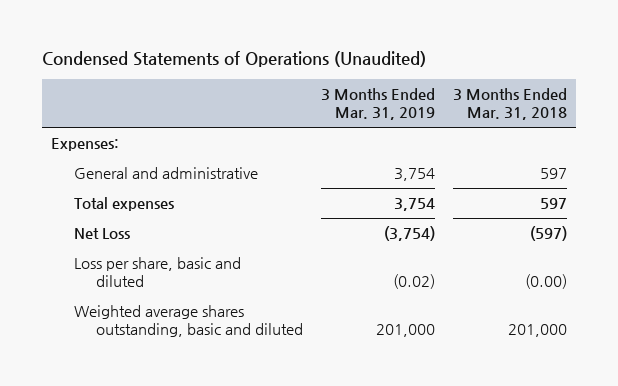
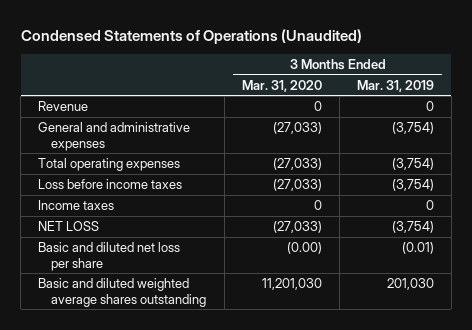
[452,87,567,121] 3 Months Ended Mar. 31, 2018 -> none
none -> [241,79,322,92] Mar. 31, 2020
[50,137,119,151] Expenses: -> none
none -> [38,101,89,112] Revenue
[73,166,258,179] General and administrative -> [38,122,191,151] General and administrative expenses
[394,167,436,181] 3,754 -> [391,122,434,135] (3,754)
[73,196,174,211] Total expenses -> [38,158,181,172] Total operating expenses
[394,197,436,211] 3,754 -> [391,158,434,171] (3,754)
none -> [38,179,183,190] Loss before income taxes
none -> [38,200,115,211] Income taxes
[73,227,130,239] Net Loss -> [38,221,100,232] NET LOSS
[73,256,241,288] Loss per share, basic and diluted -> [38,242,181,271] Basic and diluted net loss per share
[393,274,436,290] (0.02) -> [401,242,434,255] (0.01)
[73,304,304,338] Weighted average shares outstanding, basic and diluted -> [38,278,207,307] Basic and diluted weighted average shares outstanding
[376,324,436,338] 201,000 -> [386,278,434,291] 201,030

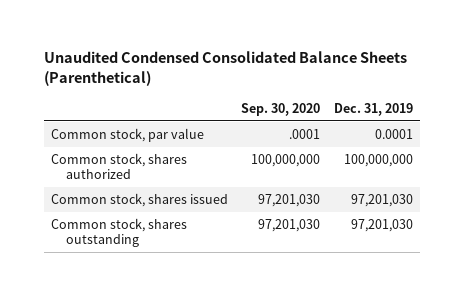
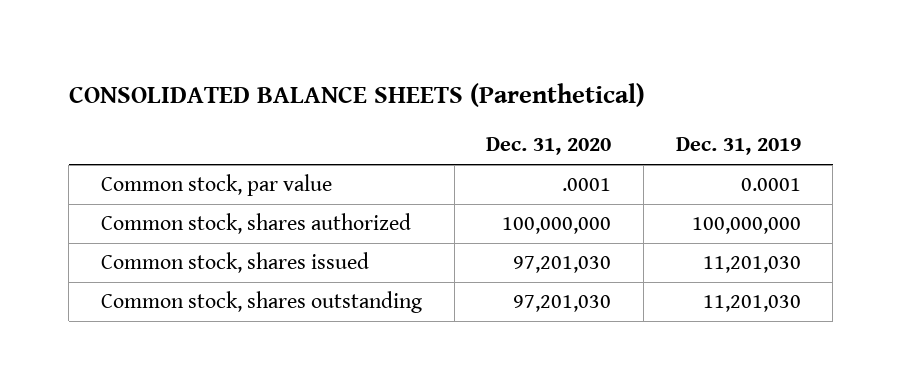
[43,51,407,87] Unaudited Condensed Consolidated Balance Sheets (Parenthetical) -> [68,82,645,107] CONSOLIDATED BALANCE SHEETS (Parenthetical)
[241,103,321,117] Sep. 30, 2020 -> none
none -> [486,137,612,156] Dec. 31, 2020
[351,194,414,208] 97,201,030 -> [702,256,801,274] 11,201,030
[351,219,414,233] 97,201,030 -> [702,295,801,313] 11,201,030

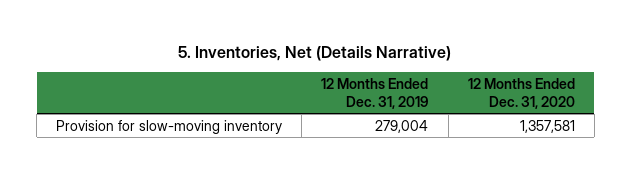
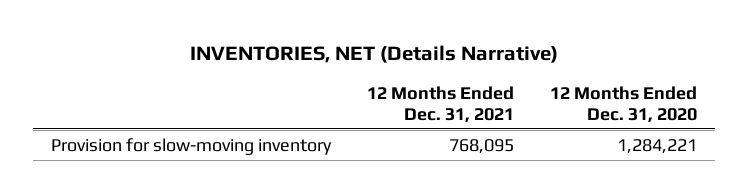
[178,46,452,62] 5. Inventories, Net (Details Narrative) -> [189,45,558,64] INVENTORIES, NET (Details Narrative)
[321,77,429,109] 12 Months Ended Dec. 31, 2019 -> none
none -> [366,85,514,123] 12 Months Ended Dec. 31, 2021
[519,119,575,133] 1,357,581 -> [616,138,697,154] 1,284,221

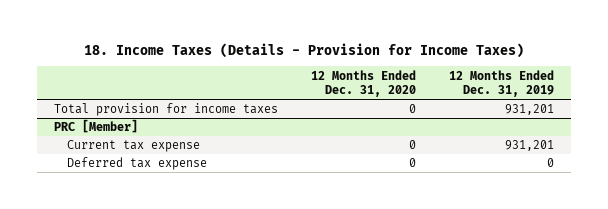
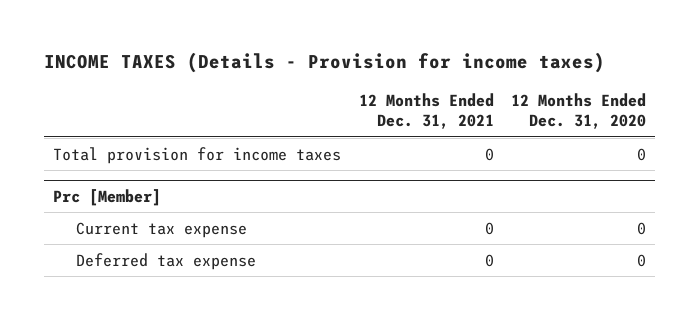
[84,42,525,58] 18. Income Taxes (Details - Provision for Income Taxes) -> [43,52,605,74] INCOME TAXES (Details - Provision for income taxes)
[449,69,555,98] 12 Months Ended Dec. 31, 2019 -> none
none -> [358,93,494,130] 12 Months Ended Dec. 31, 2021
[53,119,138,134] PRC [Member] -> [52,188,161,206] Prc [Member]

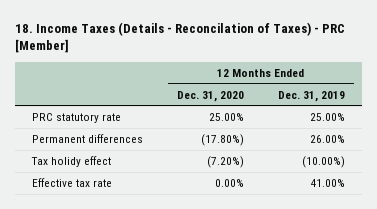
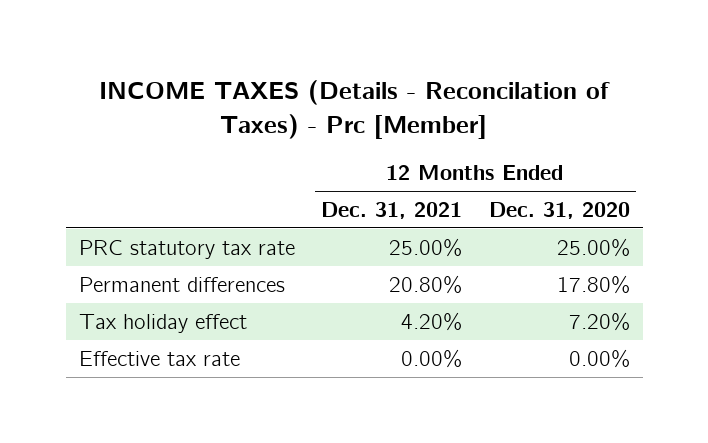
[14,21,345,54] 18. Income Taxes (Details - Reconcilation of Taxes) - PRC [Member] -> [99,80,611,139] INCOME TAXES (Details - Reconcilation of Taxes) - Prc [Member]
[278,90,346,102] Dec. 31, 2019 -> none
none -> [321,201,463,219] Dec. 31, 2021
[31,112,121,123] PRC statutory rate -> [78,239,295,259] PRC statutory tax rate
[200,133,244,146] (17.80%) -> [556,274,630,294] 17.80%
[30,155,111,167] Tax holidy effect -> [78,313,247,333] Tax holiday effect
[206,155,244,168] (7.20%) -> [568,311,630,331] 7.20%

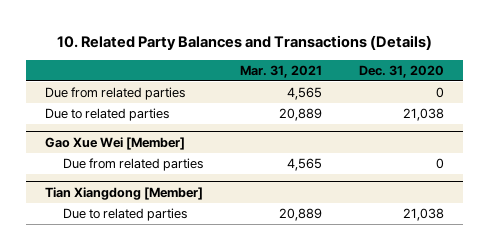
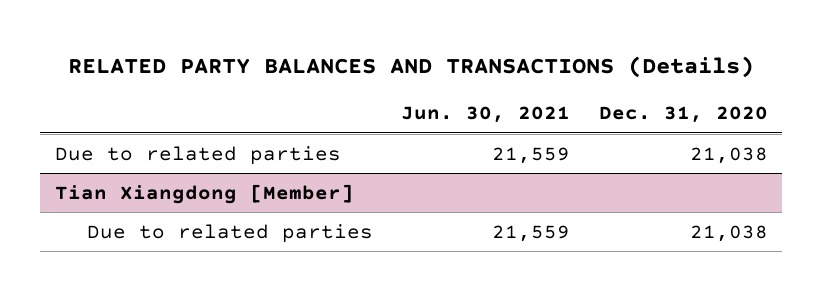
[56,34,432,50] 10. Related Party Balances and Transactions (Details) -> [68,55,755,78] RELATED PARTY BALANCES AND TRANSACTIONS (Details)
[240,64,323,78] Mar. 31, 2021 -> none
none -> [401,106,571,124] Jun. 30, 2021
[44,87,185,101] Due from related parties -> none
[44,136,185,150] Gao Xue Wei [Member] -> none
[63,158,204,172] Due from related parties -> none

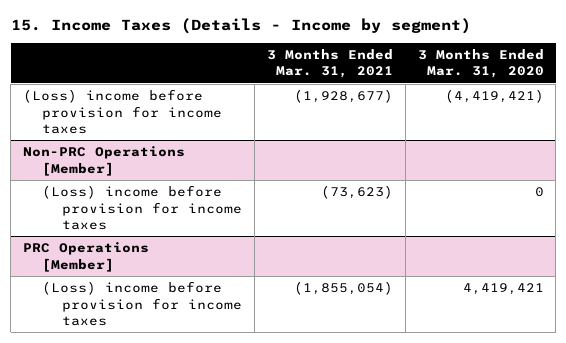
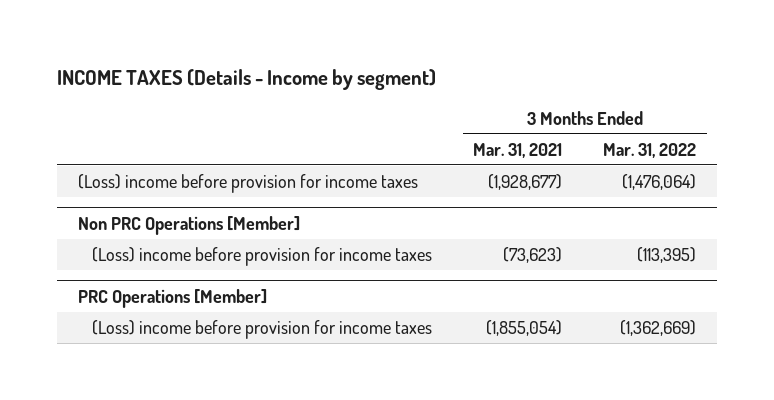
[10,18,471,35] 15. Income Taxes (Details - Income by segment) -> [57,68,437,90] INCOME TAXES (Details - Income by segment)
[417,48,544,79] 3 Months Ended Mar. 31, 2020 -> none
none -> [603,142,697,158] Mar. 31, 2022
[22,146,185,176] Non-PRC Operations [Member] -> [77,215,300,235] Non PRC Operations [Member]

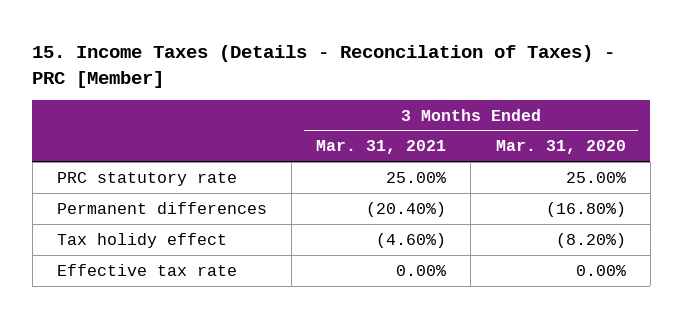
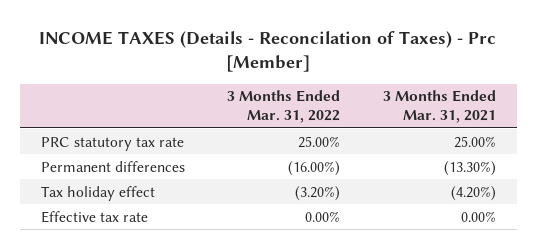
[32,45,616,88] 15. Income Taxes (Details - Reconcilation of Taxes) - PRC [Member] -> [39,30,497,73] INCOME TAXES (Details - Reconcilation of Taxes) - Prc [Member]
[495,140,626,155] Mar. 31, 2020 -> none
none -> [227,90,341,124] 3 Months Ended Mar. 31, 2022
[56,171,237,186] PRC statutory rate -> [41,136,185,151] PRC statutory tax rate
[366,201,447,217] (20.40%) -> [443,160,496,176] (13.30%)
[56,232,227,248] Tax holidy effect -> [41,185,156,201] Tax holiday effect
[376,232,447,248] (4.60%) -> [450,185,496,201] (4.20%)

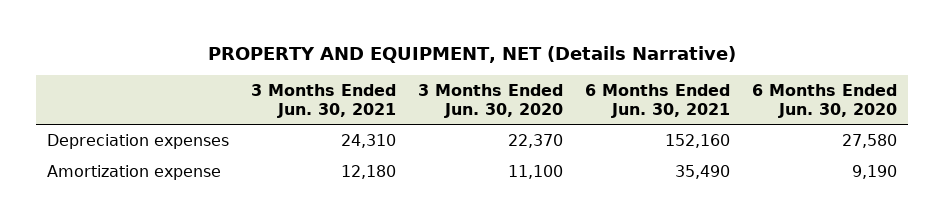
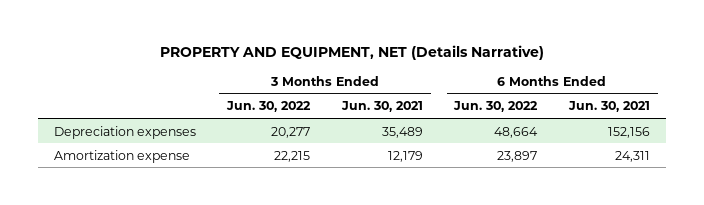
[418,84,564,118] 3 Months Ended Jun. 30, 2020 -> none
[752,84,898,118] 6 Months Ended Jun. 30, 2020 -> none
none -> [226,101,312,113] Jun. 30, 2022
none -> [453,101,539,113] Jun. 30, 2022
[340,133,396,148] 24,310 -> [381,126,423,138] 35,489
[665,133,731,148] 152,160 -> [608,126,651,138] 152,156
[340,164,396,179] 12,180 -> [387,150,423,162] 12,179
[675,164,731,179] 35,490 -> [615,150,651,162] 24,311

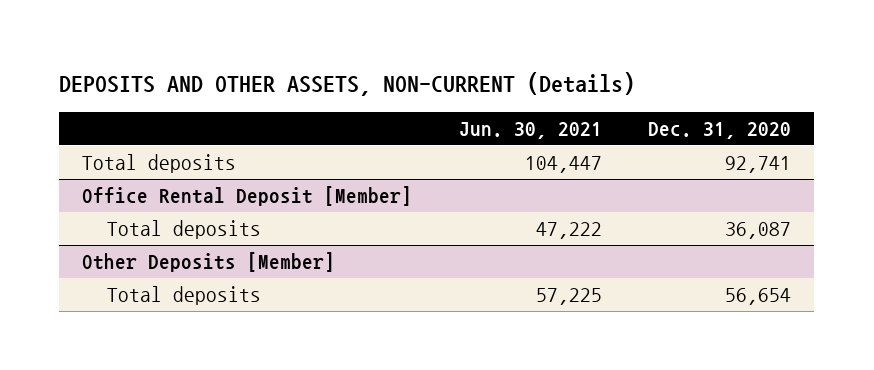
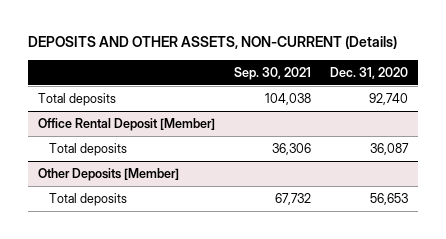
[458,121,602,139] Jun. 30, 2021 -> none
none -> [234,66,312,80] Sep. 30, 2021
[725,155,792,173] 92,741 -> [369,92,409,105] 92,740
[725,287,792,305] 56,654 -> [370,192,409,205] 56,653

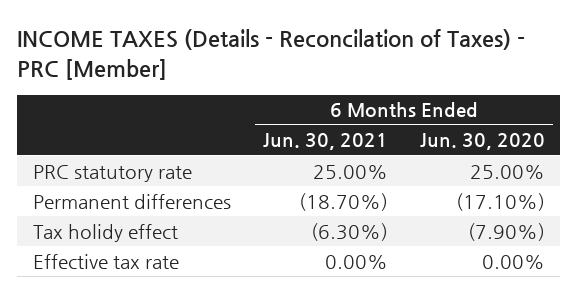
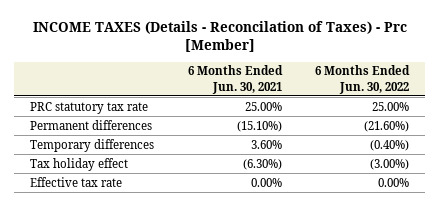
[17,29,526,80] INCOME TAXES (Details - Reconcilation of Taxes) - PRC [Member] -> [32,20,407,53] INCOME TAXES (Details - Reconcilation of Taxes) - Prc [Member]
[419,133,545,151] Jun. 30, 2020 -> none
none -> [314,65,410,94] 6 Months Ended Jun. 30, 2022
[32,164,192,182] PRC statutory rate -> [30,101,149,114] PRC statutory tax rate
[298,192,388,211] (18.70%) -> [236,120,282,132] (15.10%)
none -> [30,138,155,152] Temporary differences
[32,223,178,242] Tax holidy effect -> [30,157,129,171] Tax holiday effect

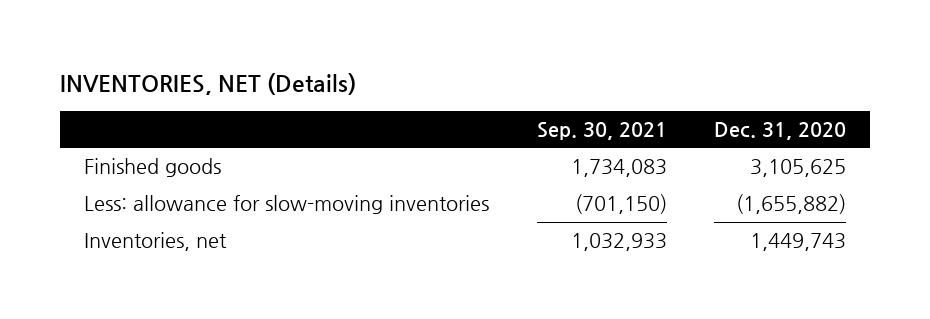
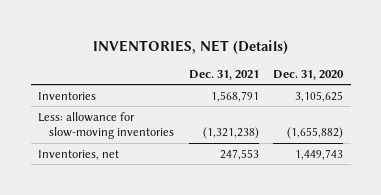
[536,121,667,140] Sep. 30, 2021 -> none
none -> [188,69,259,80] Dec. 31, 2021
[84,158,222,178] Finished goods -> [38,91,97,100] Inventories

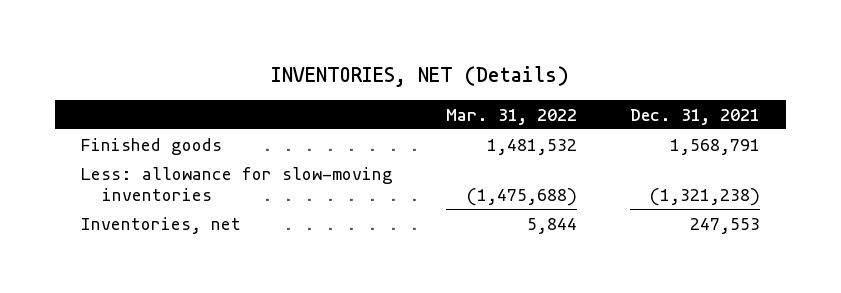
[273,69,345,80] Dec. 31, 2020 -> none
none -> [445,108,577,125] Mar. 31, 2022
[38,91,97,100] Inventories -> [81,137,223,155] Finished goods

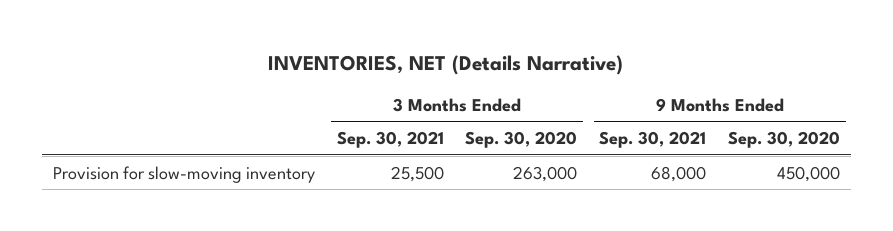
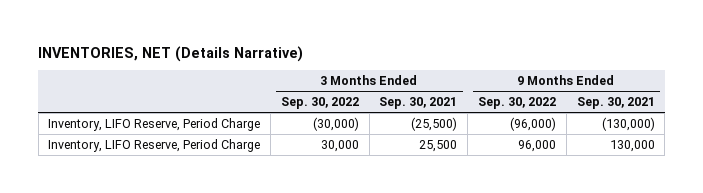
[465,131,578,149] Sep. 30, 2020 -> none
[728,131,841,149] Sep. 30, 2020 -> none
none -> [280,97,359,110] Sep. 30, 2022
none -> [478,97,557,110] Sep. 30, 2022
[52,165,315,183] Provision for slow-moving inventory -> none
none -> [48,117,261,131] Inventory, LIFO Reserve, Period Charge
none -> [48,138,261,152] Inventory, LIFO Reserve, Period Charge

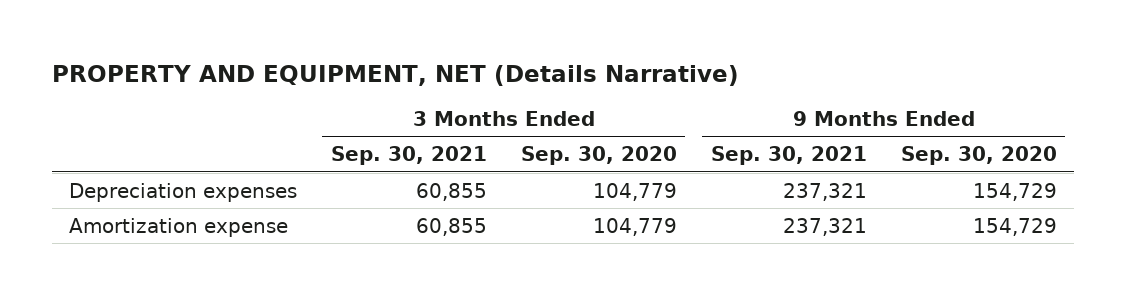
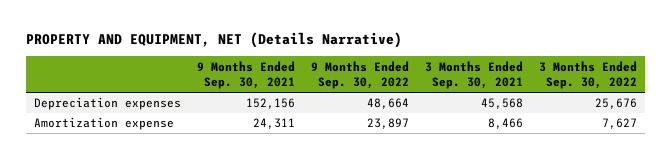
[520,146,677,166] Sep. 30, 2020 -> none
[900,146,1057,166] Sep. 30, 2020 -> none
none -> [310,60,409,90] 9 Months Ended Sep. 30, 2022
none -> [538,60,637,90] 3 Months Ended Sep. 30, 2022
[415,182,487,201] 60,855 -> [480,98,523,110] 45,568
[782,182,867,201] 237,321 -> [245,98,295,110] 152,156
[415,217,487,236] 60,855 -> [487,118,523,130] 8,466
[782,217,867,236] 237,321 -> [252,118,295,130] 24,311

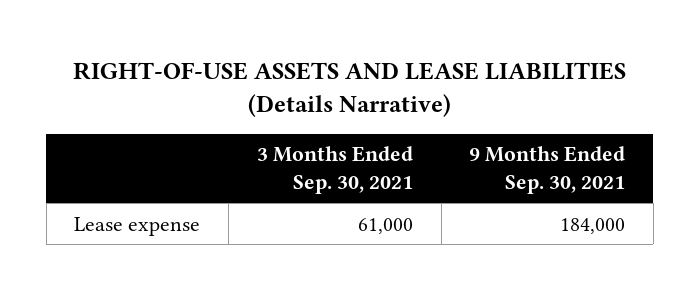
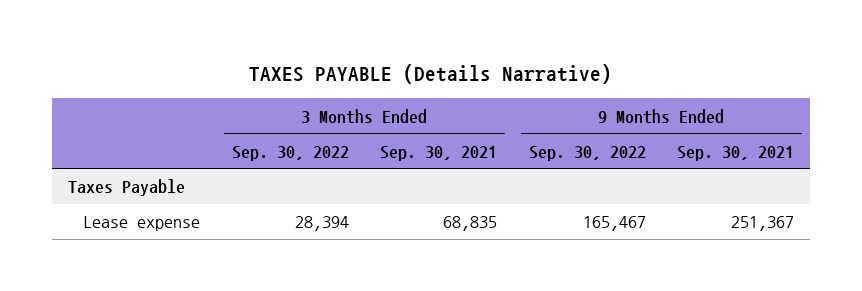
[72,62,626,118] RIGHT-OF-USE ASSETS AND LEASE LIABILITIES (Details Narrative) -> [249,64,613,85] TAXES PAYABLE (Details Narrative)
none -> [231,145,349,161] Sep. 30, 2022
none -> [528,145,646,161] Sep. 30, 2022
none -> [67,179,185,197] Taxes Payable
[357,217,413,234] 61,000 -> [443,216,498,232] 68,835
[560,217,626,234] 184,000 -> [731,216,795,232] 251,367

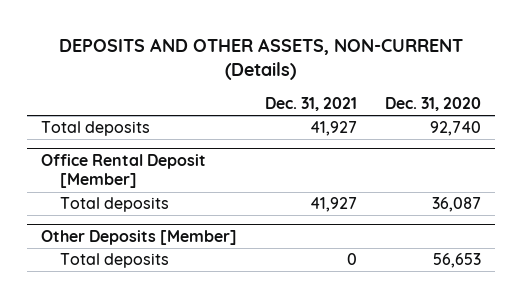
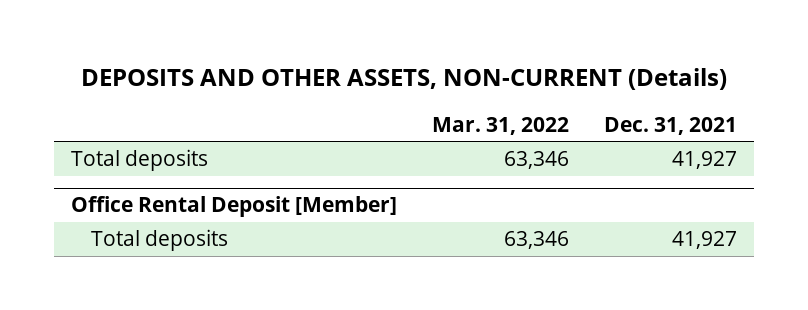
[384,97,481,112] Dec. 31, 2020 -> none
none -> [432,116,570,135] Mar. 31, 2022
[40,230,237,246] Other Deposits [Member] -> none
[60,253,170,269] Total deposits -> none

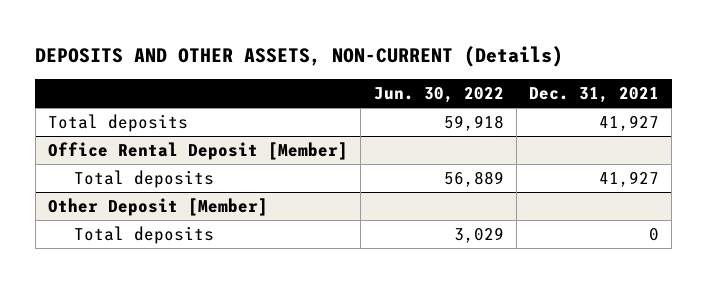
[432,116,570,135] Mar. 31, 2022 -> none
none -> [373,87,504,104] Jun. 30, 2022
none -> [48,198,269,217] Other Deposit [Member]
none -> [74,226,215,245] Total deposits

